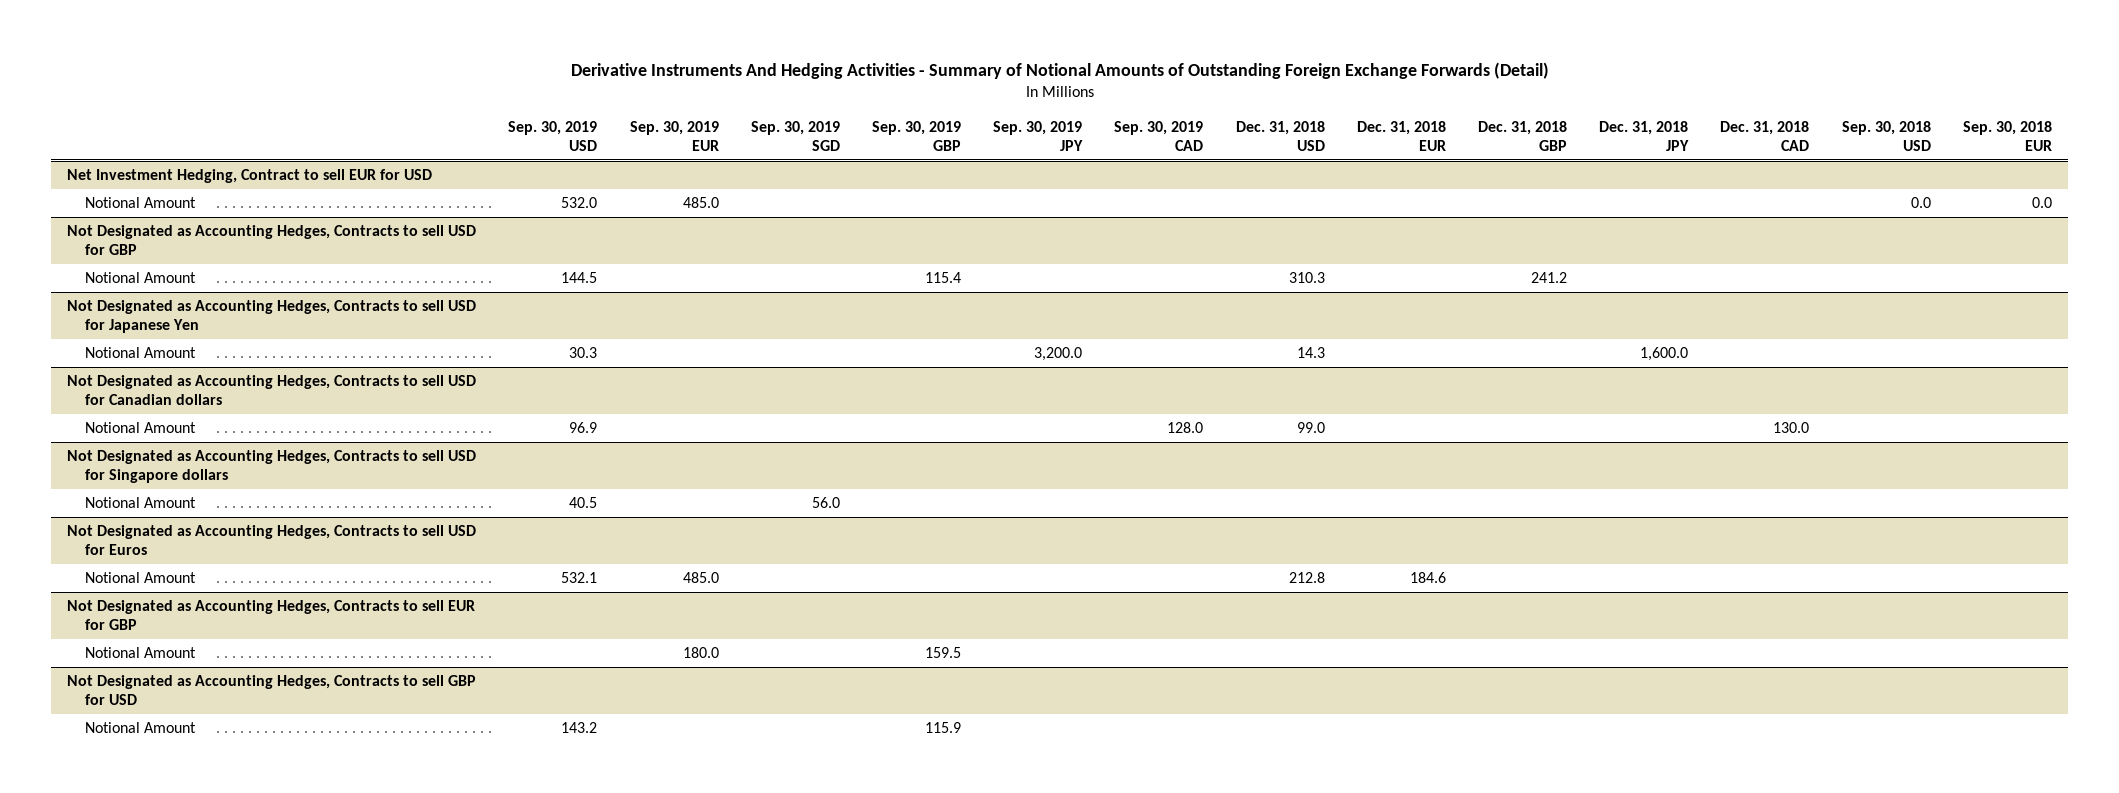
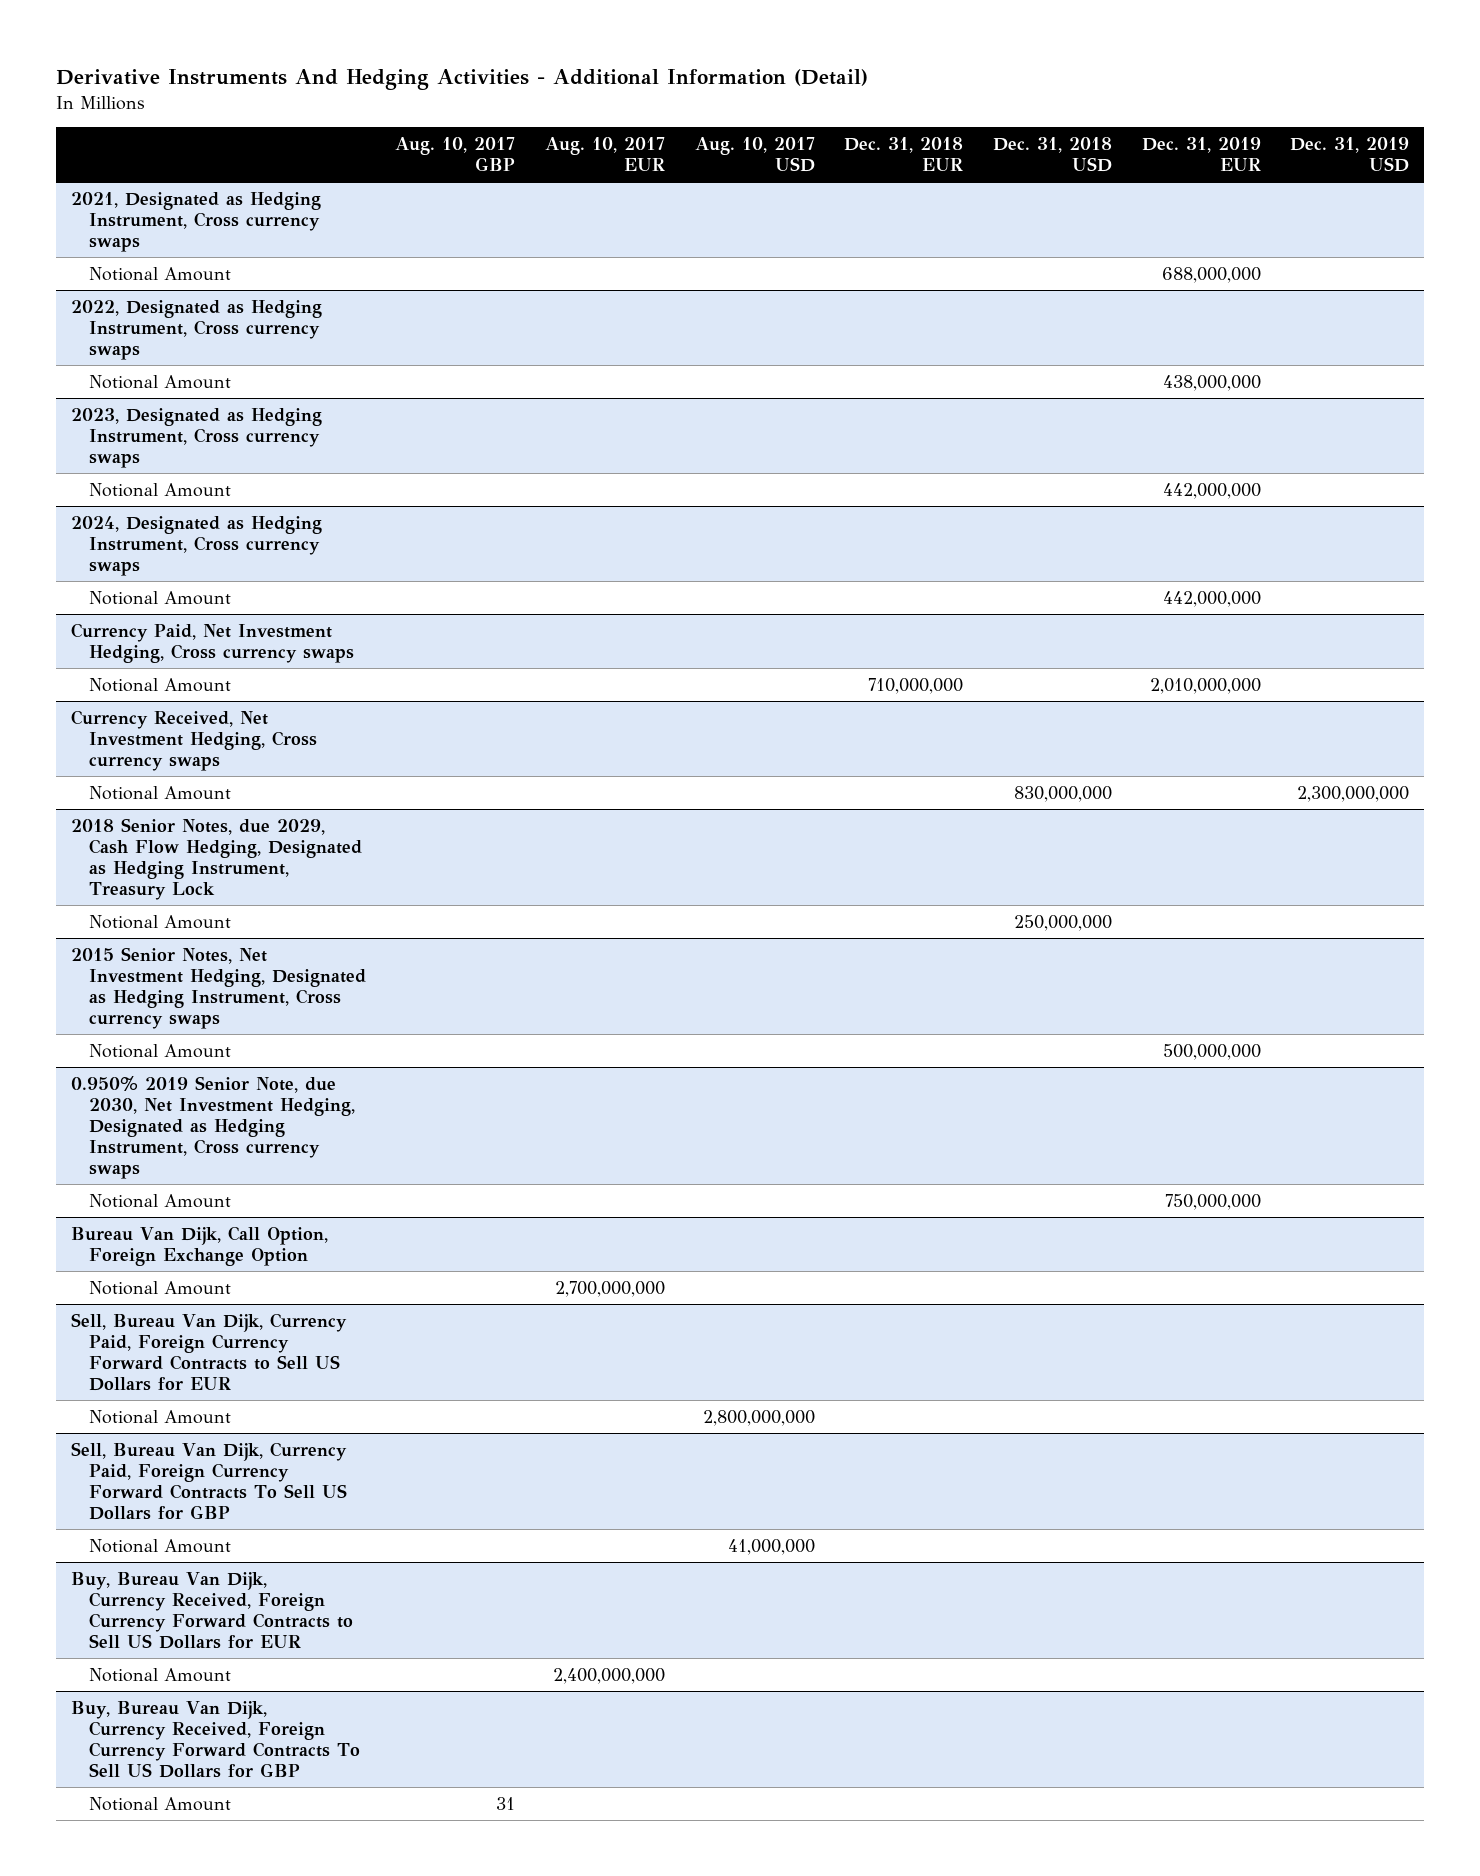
[570,61,1549,79] Derivative Instruments And Hedging Activities - Summary of Notional Amounts of Outstanding Foreign Exchange Forwards (Detail) -> [56,69,869,91] Derivative Instruments And Hedging Activities - Additional Information (Detail)
[508,120,598,152] Sep. 30, 2019 USD -> none
[629,120,719,152] Sep. 30, 2019 EUR -> none
[750,120,840,152] Sep. 30, 2019 SGD -> none
[872,120,962,152] Sep. 30, 2019 GBP -> none
[993,120,1084,152] Sep. 30, 2019 JPY -> none
[1114,120,1204,152] Sep. 30, 2019 CAD -> none
[1478,120,1568,152] Dec. 31, 2018 GBP -> none
[1599,120,1690,152] Dec. 31, 2018 JPY -> none
[1720,120,1810,152] Dec. 31, 2018 CAD -> none
[1841,120,1931,152] Sep. 30, 2018 USD -> none
[1962,120,2052,152] Sep. 30, 2018 EUR -> none
none -> [395,136,516,171] Aug. 10, 2017 GBP
none -> [545,136,666,171] Aug. 10, 2017 EUR
none -> [694,136,815,172] Aug. 10, 2017 USD
none -> [1141,136,1261,171] Dec. 31, 2019 EUR
none -> [1290,136,1410,172] Dec. 31, 2019 USD
[67,168,433,183] Net Investment Hedging, Contract to sell EUR for USD -> none
[84,196,196,208] Notional Amount -> none
[67,224,477,256] Not Designated as Accounting Hedges, Contracts to sell USD for GBP -> none
[84,271,196,283] Notional Amount -> none
[67,299,477,334] Not Designated as Accounting Hedges, Contracts to sell USD for Japanese Yen -> none
[84,346,196,358] Notional Amount -> none
[67,374,477,406] Not Designated as Accounting Hedges, Contracts to sell USD for Canadian dollars -> none
[84,421,196,433] Notional Amount -> none
[67,449,477,484] Not Designated as Accounting Hedges, Contracts to sell USD for Singapore dollars -> none
[84,496,196,508] Notional Amount -> none
[67,524,477,556] Not Designated as Accounting Hedges, Contracts to sell USD for Euros -> none
[84,571,196,583] Notional Amount -> none
[67,599,476,631] Not Designated as Accounting Hedges, Contracts to sell EUR for GBP -> none
[84,646,196,658] Notional Amount -> none
[67,674,477,706] Not Designated as Accounting Hedges, Contracts to sell GBP for USD -> none
[84,721,196,733] Notional Amount -> none
none -> [71,191,322,252] 2021, Designated as Hedging Instrument, Cross currency swaps
none -> [88,266,231,281] Notional Amount
none -> [71,299,323,360] 2022, Designated as Hedging Instrument, Cross currency swaps
none -> [88,374,231,389] Notional Amount
none -> [71,407,323,468] 2023, Designated as Hedging Instrument, Cross currency swaps
none -> [88,482,231,497] Notional Amount
none -> [71,515,323,576] 2024, Designated as Hedging Instrument, Cross currency swaps
none -> [88,590,231,605] Notional Amount
none -> [71,622,354,663] Currency Paid, Net Investment Hedging, Cross currency swaps
none -> [88,677,231,692] Notional Amount
none -> [71,709,317,771] Currency Received, Net Investment Hedging, Cross currency swaps
none -> [88,785,231,800] Notional Amount
none -> [71,817,362,900] 2018 Senior Notes, due 2029, Cash Flow Hedging, Designated as Hedging Instrument, Treasury Lock
none -> [88,914,231,929] Notional Amount
none -> [71,946,366,1029] 2015 Senior Notes, Net Investment Hedging, Designated as Hedging Instrument, Cross currency swaps
none -> [88,1043,231,1058] Notional Amount
none -> [71,1074,355,1179] 0.950% 2019 Senior Note, due 2030, Net Investment Hedging, Designated as Hedging Instrument, Cross currency swaps
none -> [88,1193,231,1208] Notional Amount
none -> [71,1225,329,1266] Bureau Van Dijk, Call Option, Foreign Exchange Option
none -> [88,1280,231,1295] Notional Amount
none -> [71,1312,348,1391] Sell, Bureau Van Dijk, Currency Paid, Foreign Currency Forward Contracts to Sell US Dollars for EUR
none -> [88,1409,231,1424] Notional Amount
none -> [71,1441,348,1520] Sell, Bureau Van Dijk, Currency Paid, Foreign Currency Forward Contracts To Sell US Dollars for GBP
none -> [88,1538,231,1553] Notional Amount
none -> [71,1571,353,1649] Buy, Bureau Van Dijk, Currency Received, Foreign Currency Forward Contracts to Sell US Dollars for EUR
none -> [88,1667,231,1682] Notional Amount
none -> [71,1700,360,1778] Buy, Bureau Van Dijk, Currency Received, Foreign Currency Forward Contracts To Sell US Dollars for GBP
none -> [88,1796,231,1811] Notional Amount

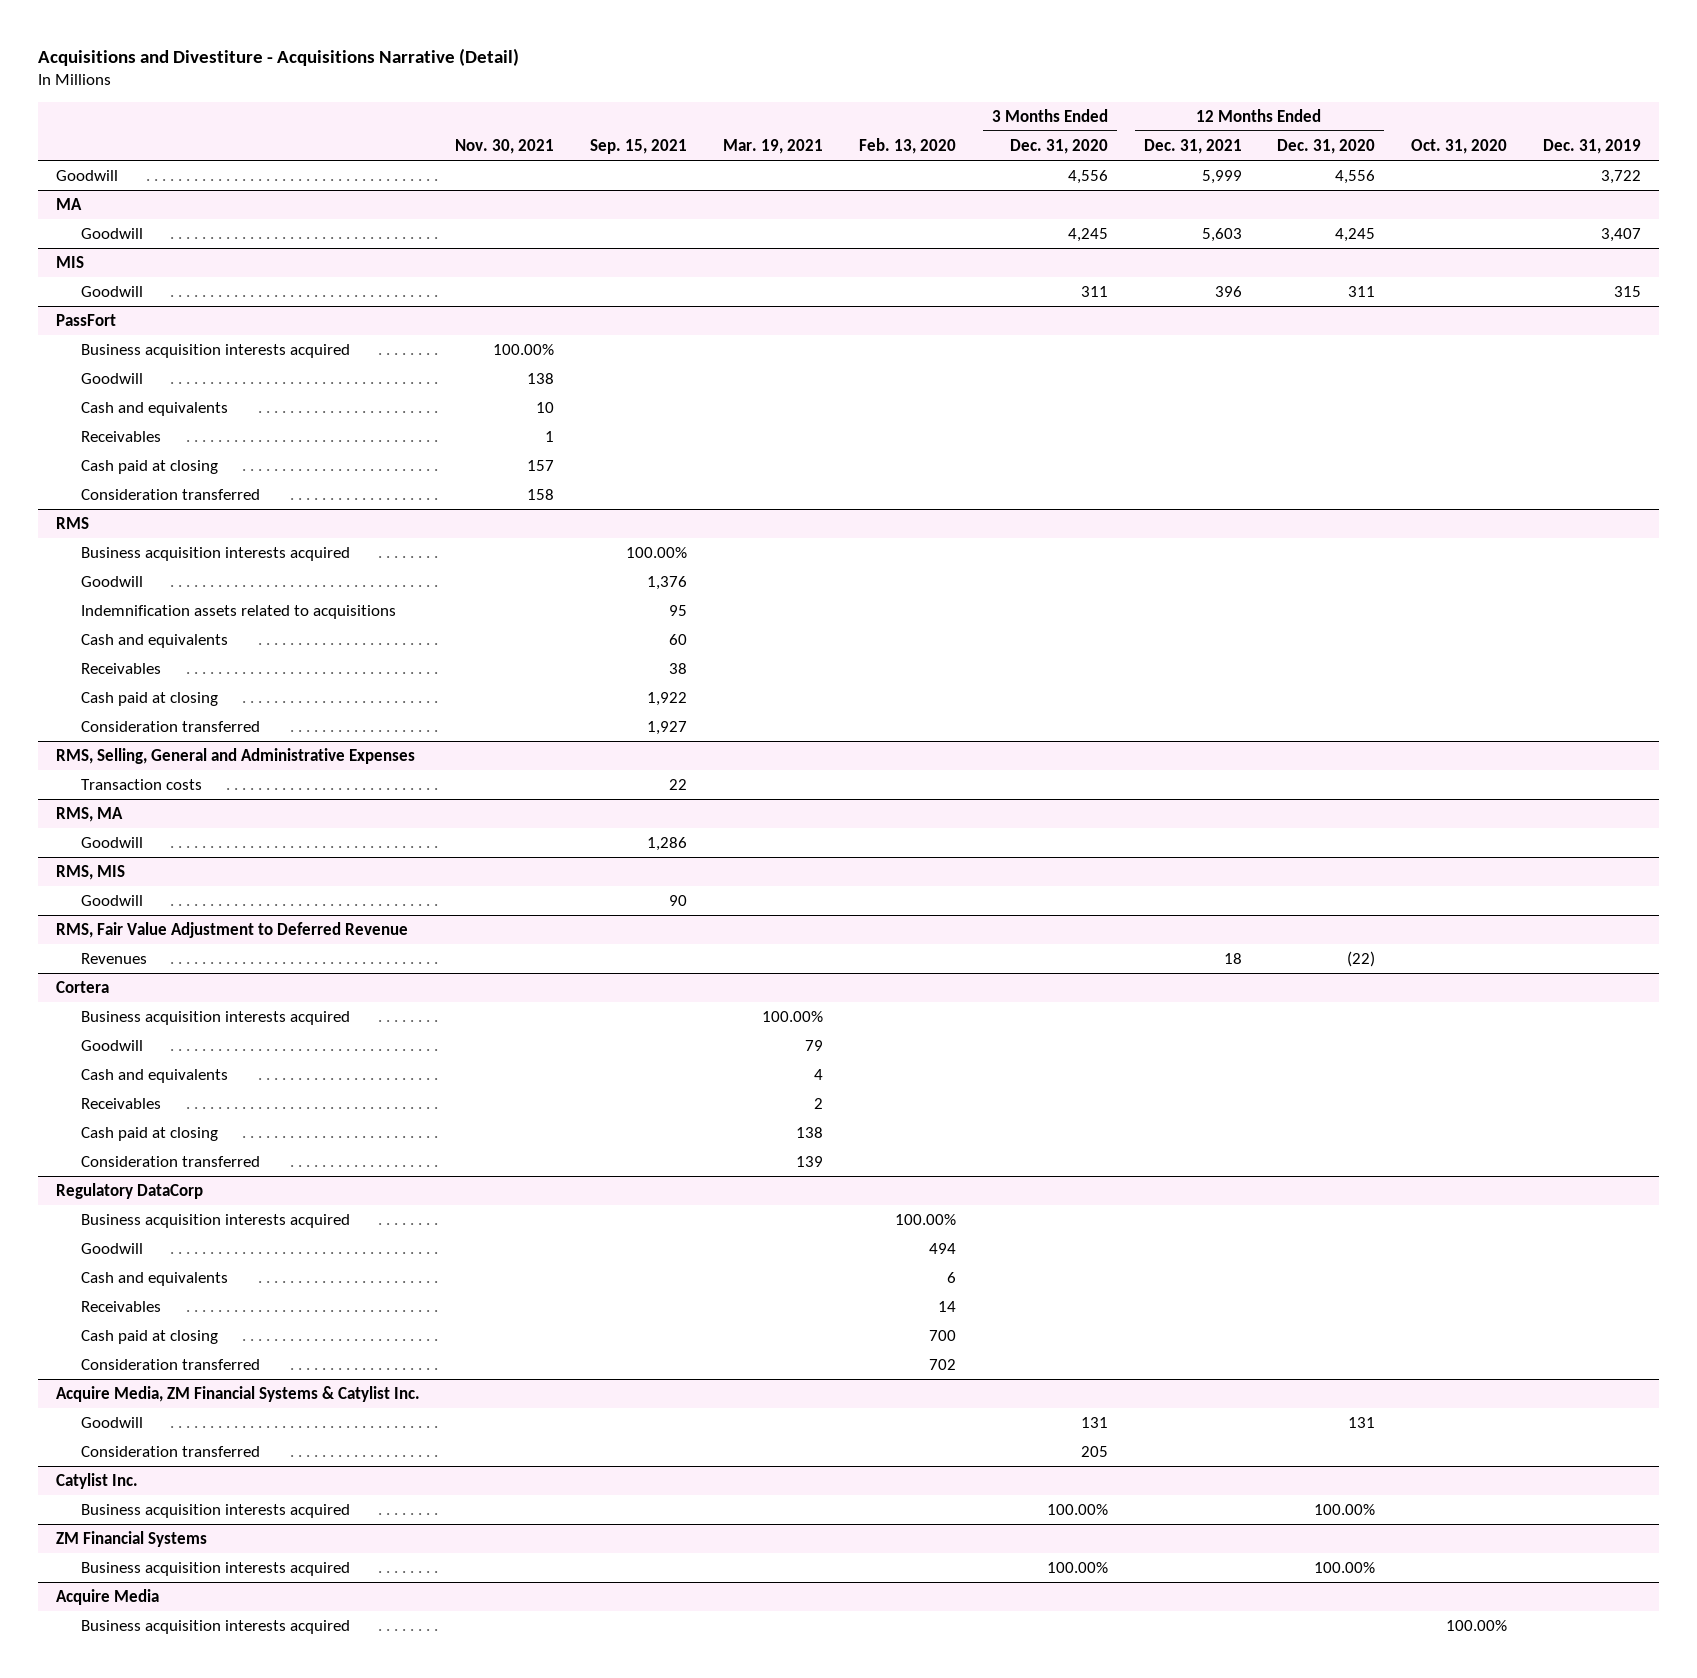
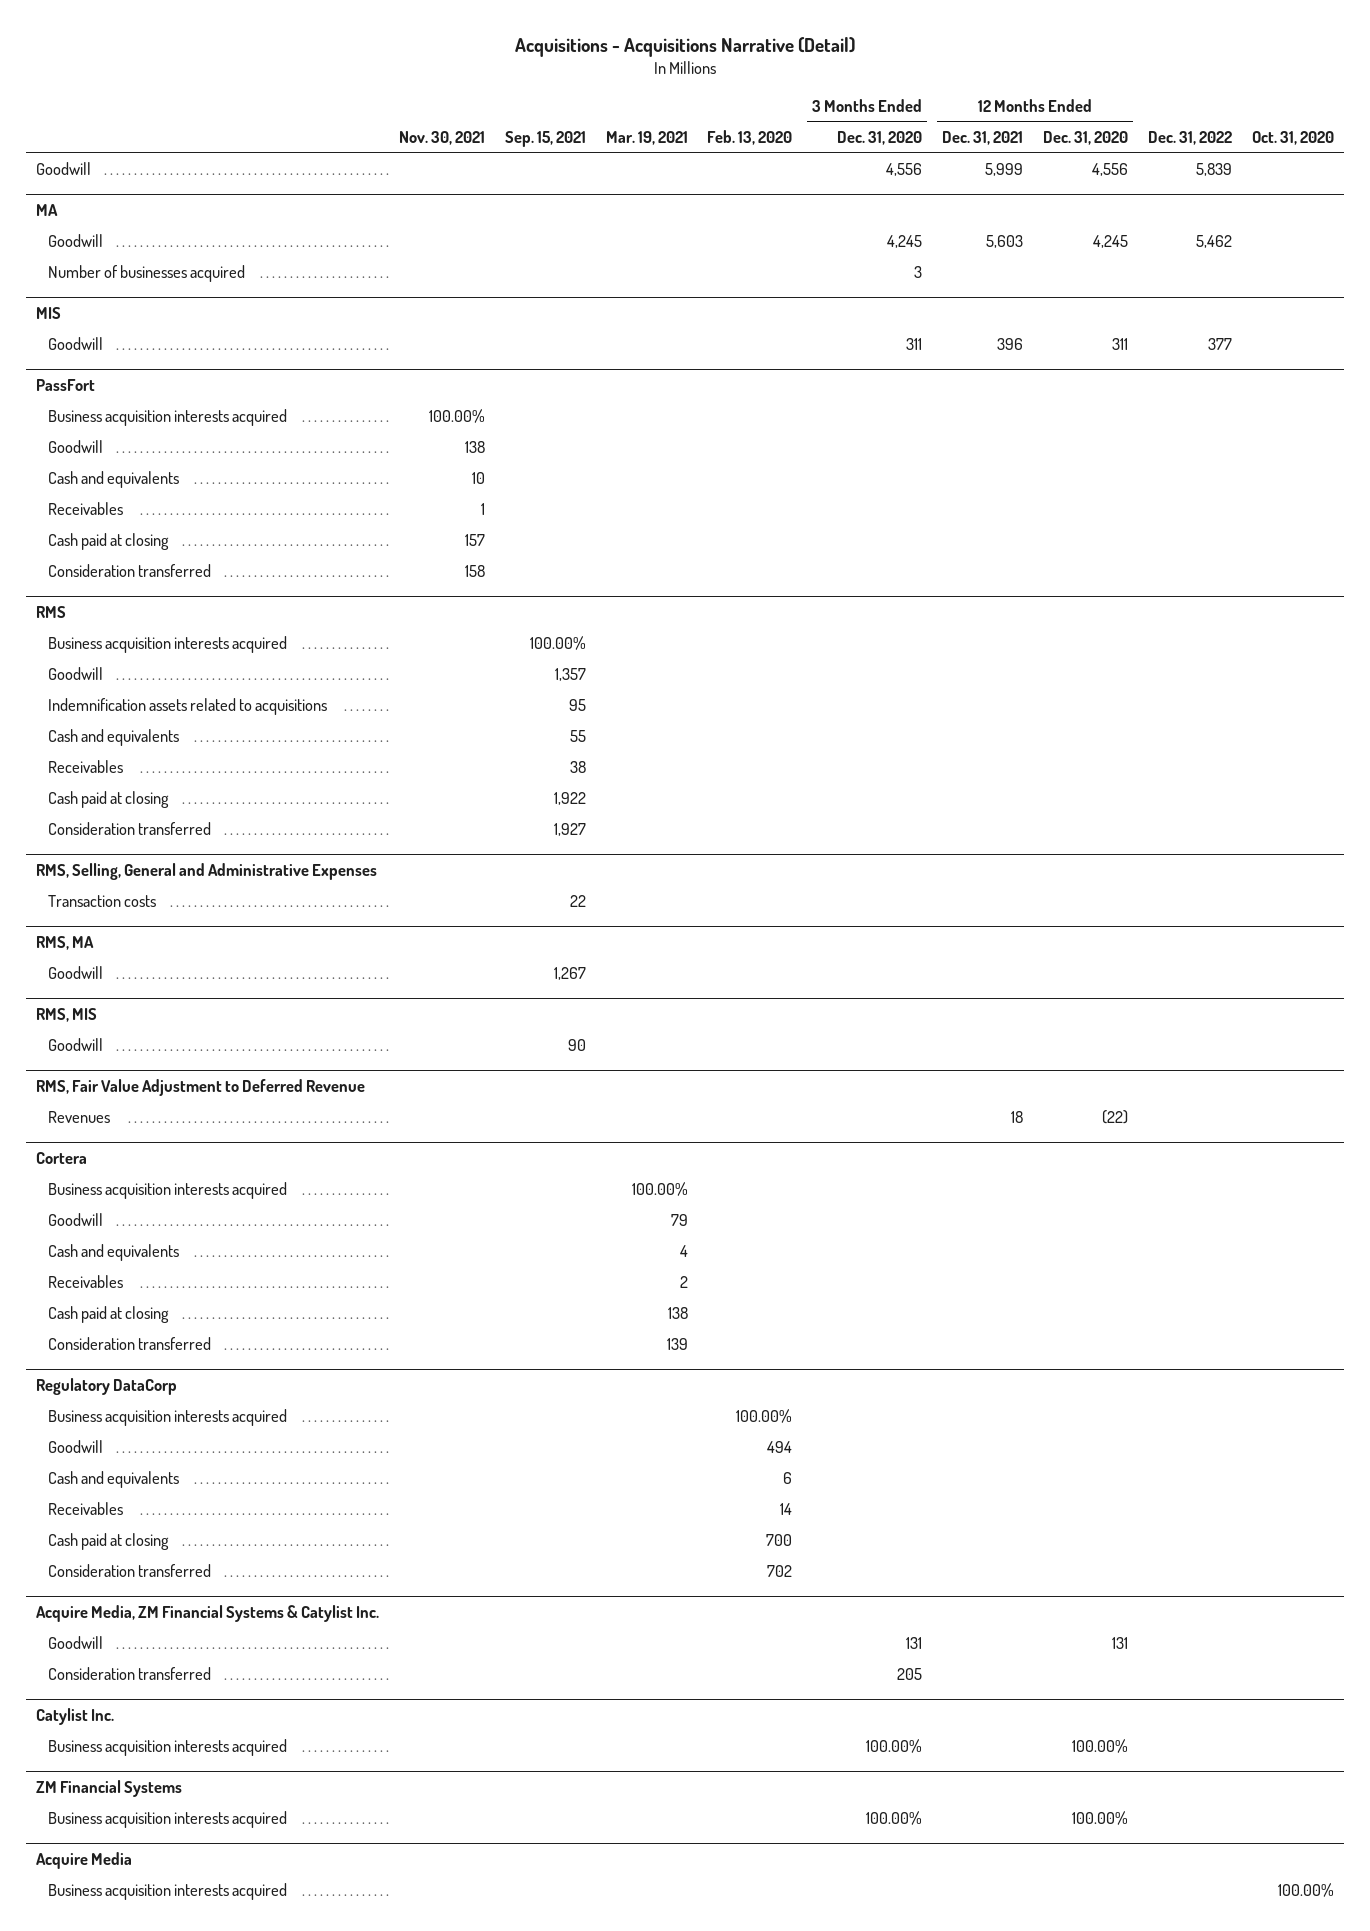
[37,48,519,67] Acquisitions and Divestiture - Acquisitions Narrative (Detail) -> [514,36,855,57] Acquisitions - Acquisitions Narrative (Detail)
[1543,138,1642,154] Dec. 31, 2019 -> none
none -> [1147,130,1232,145] Dec. 31, 2022
none -> [47,264,245,282] Number of businesses acquired
[647,575,688,590] 1,376 -> [554,667,586,681] 1,357
[669,633,688,645] 60 -> [569,729,586,742] 55
[647,836,688,851] 1,286 -> [553,966,586,980] 1,267

